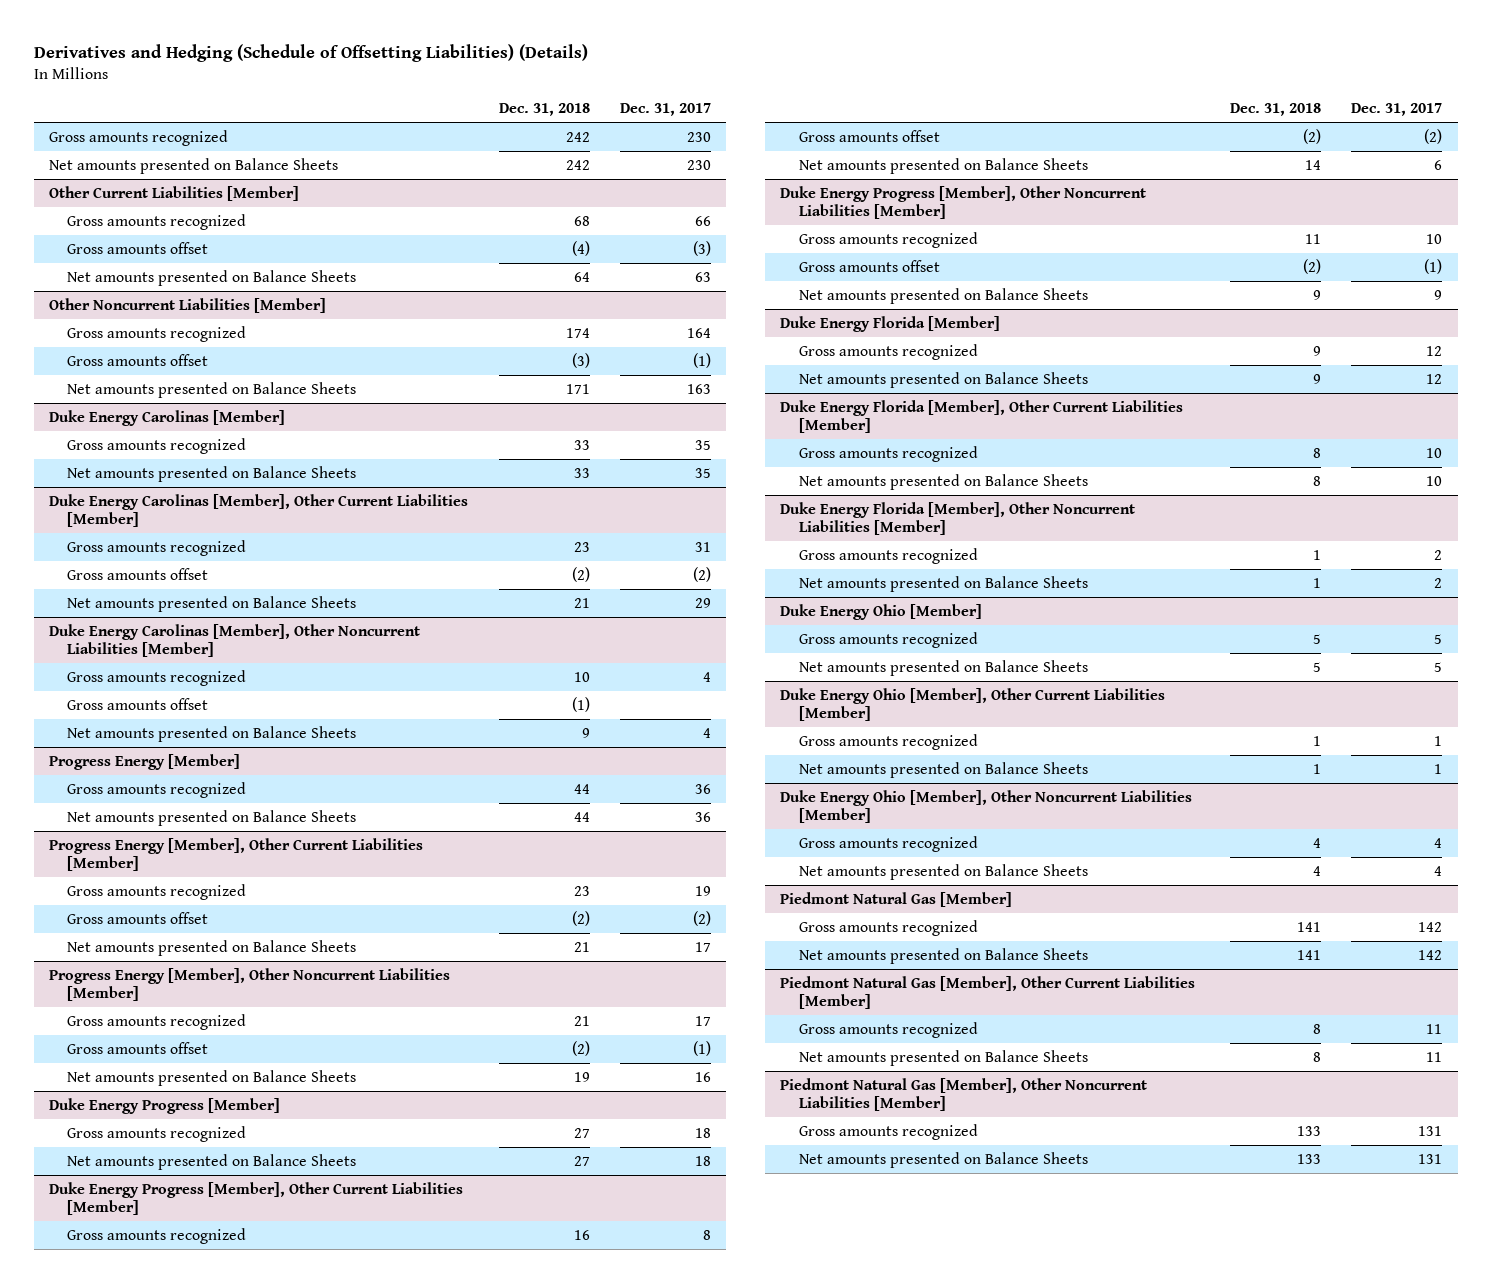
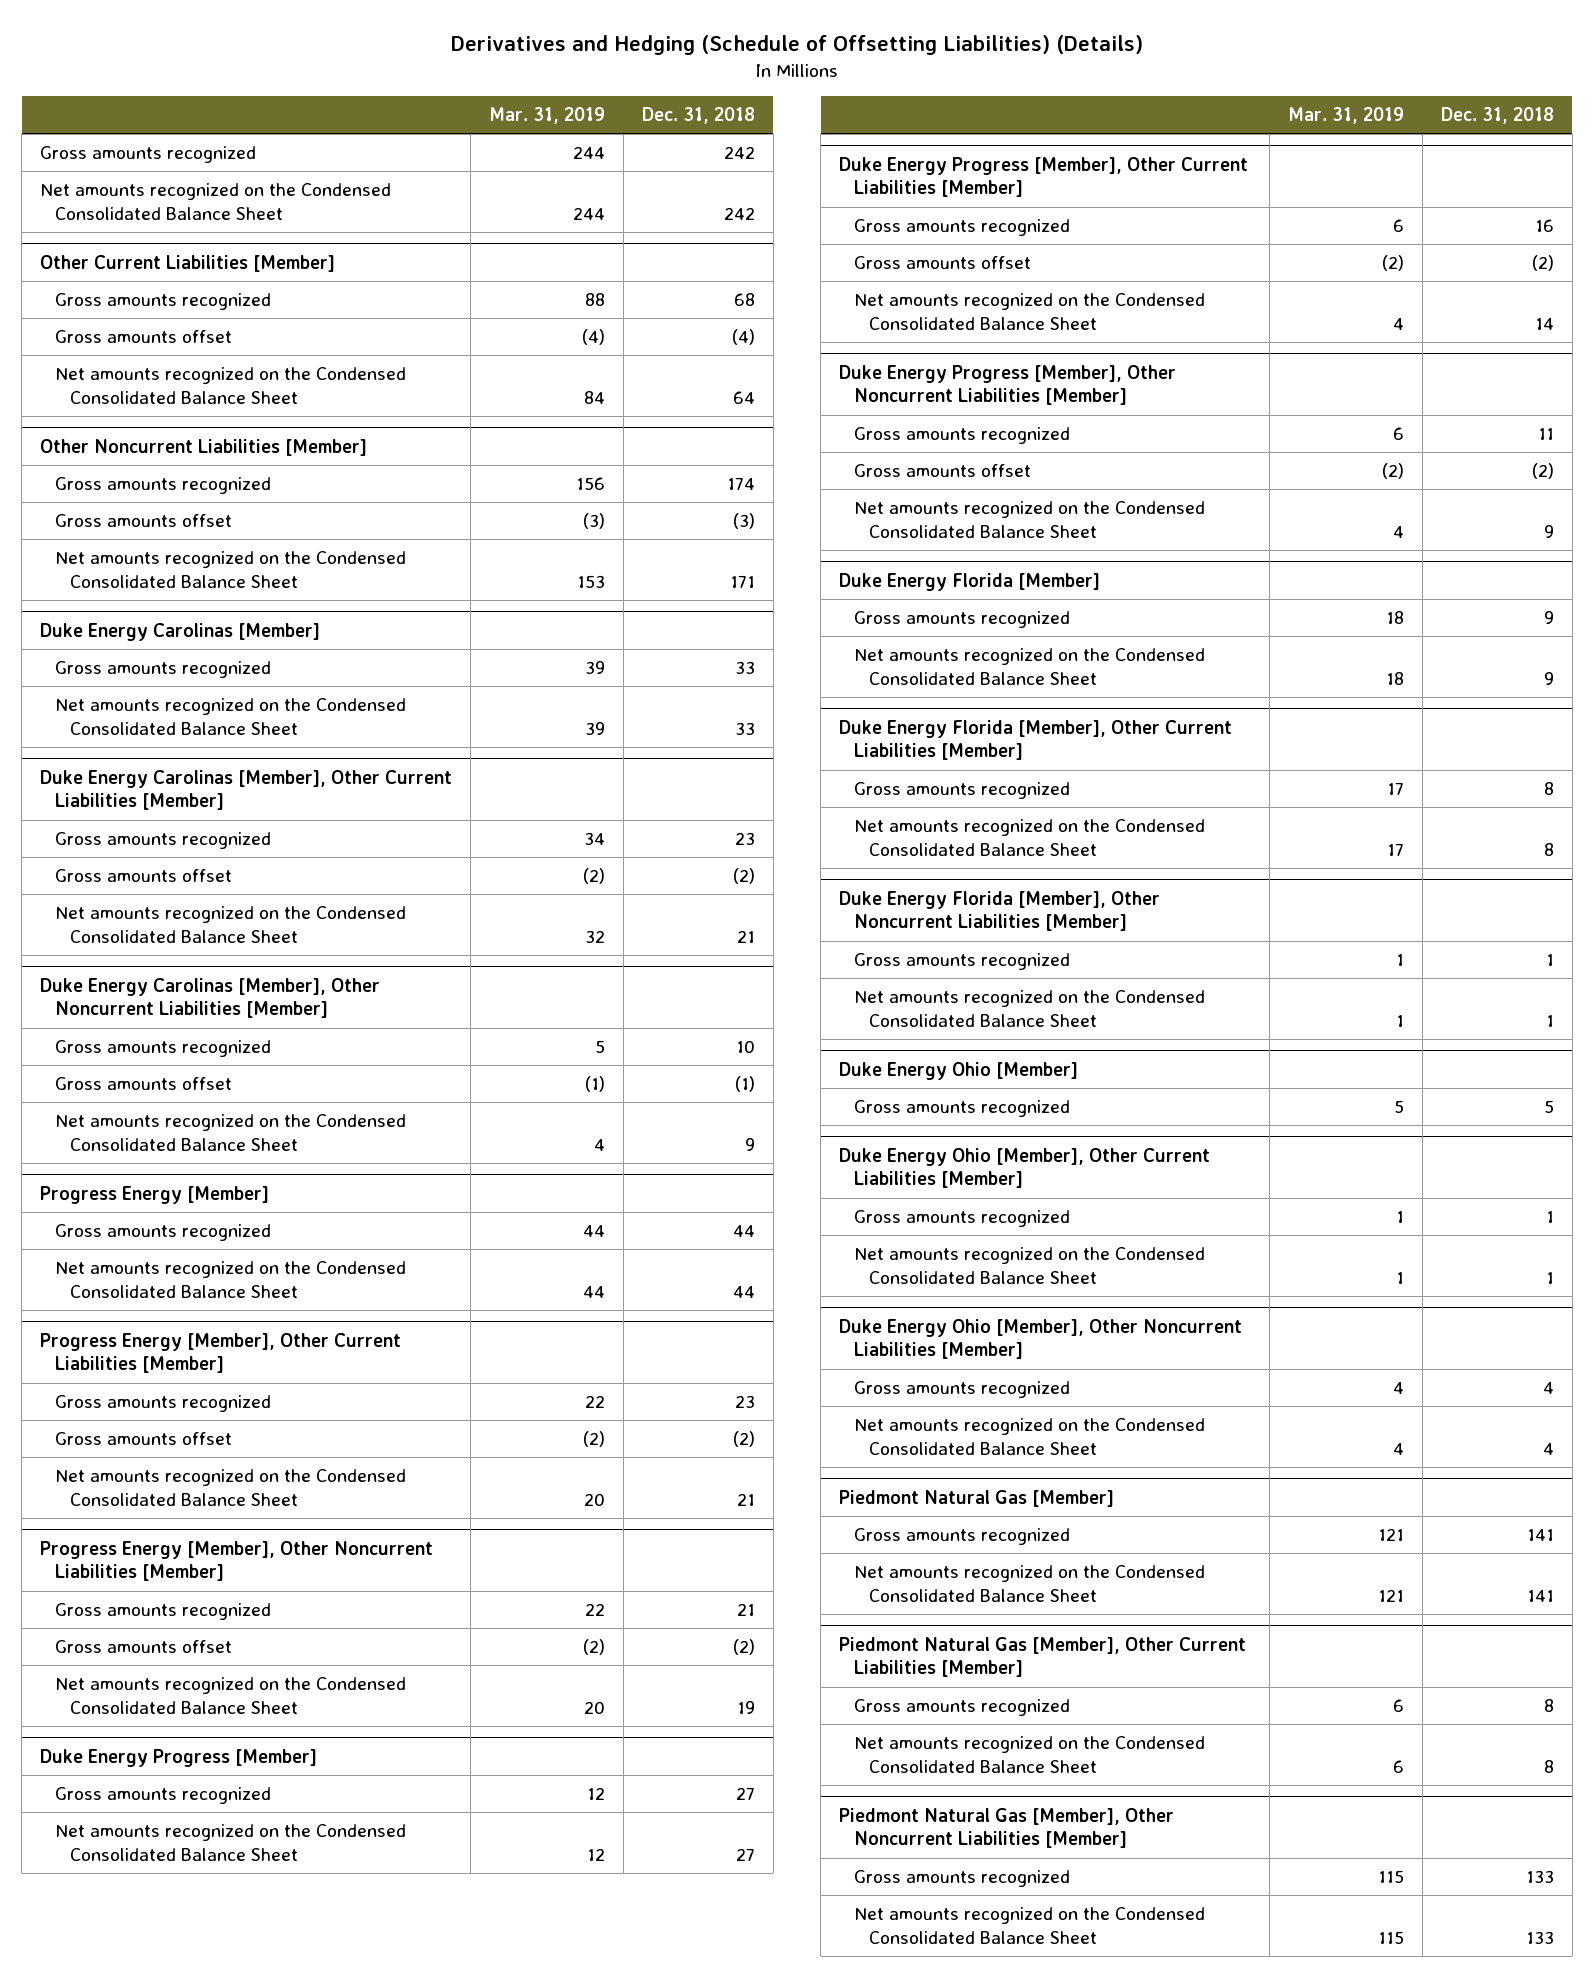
[619,103,711,117] Dec. 31, 2017 -> none
none -> [488,107,605,125] Mar. 31, 2019
[49,157,339,174] Net amounts presented on Balance Sheets -> [40,183,392,220] Net amounts recognized on the Condensed Consolidated Balance Sheet
[67,269,357,286] Net amounts presented on Balance Sheets -> [55,367,407,404] Net amounts recognized on the Condensed Consolidated Balance Sheet
[67,381,357,398] Net amounts presented on Balance Sheets -> [55,551,407,588] Net amounts recognized on the Condensed Consolidated Balance Sheet
[67,465,357,482] Net amounts presented on Balance Sheets -> [55,698,407,735] Net amounts recognized on the Condensed Consolidated Balance Sheet
[67,595,357,612] Net amounts presented on Balance Sheets -> [55,906,407,943] Net amounts recognized on the Condensed Consolidated Balance Sheet
[67,725,357,742] Net amounts presented on Balance Sheets -> [55,1114,407,1151] Net amounts recognized on the Condensed Consolidated Balance Sheet
[67,809,357,826] Net amounts presented on Balance Sheets -> [55,1261,407,1298] Net amounts recognized on the Condensed Consolidated Balance Sheet
[67,939,357,956] Net amounts presented on Balance Sheets -> [55,1469,407,1506] Net amounts recognized on the Condensed Consolidated Balance Sheet
[67,1069,357,1086] Net amounts presented on Balance Sheets -> [55,1677,407,1714] Net amounts recognized on the Condensed Consolidated Balance Sheet
[67,1153,357,1170] Net amounts presented on Balance Sheets -> [55,1824,407,1861] Net amounts recognized on the Condensed Consolidated Balance Sheet
[798,157,1088,174] Net amounts presented on Balance Sheets -> [854,293,1206,330] Net amounts recognized on the Condensed Consolidated Balance Sheet
[798,287,1088,304] Net amounts presented on Balance Sheets -> [854,501,1206,538] Net amounts recognized on the Condensed Consolidated Balance Sheet
[798,371,1088,388] Net amounts presented on Balance Sheets -> [854,648,1206,685] Net amounts recognized on the Condensed Consolidated Balance Sheet
[798,473,1088,490] Net amounts presented on Balance Sheets -> [854,819,1206,856] Net amounts recognized on the Condensed Consolidated Balance Sheet
[798,575,1088,592] Net amounts presented on Balance Sheets -> [854,990,1206,1027] Net amounts recognized on the Condensed Consolidated Balance Sheet
[798,659,1088,676] Net amounts presented on Balance Sheets -> none
[798,761,1088,778] Net amounts presented on Balance Sheets -> [854,1247,1206,1284] Net amounts recognized on the Condensed Consolidated Balance Sheet
[798,863,1088,880] Net amounts presented on Balance Sheets -> [854,1418,1206,1455] Net amounts recognized on the Condensed Consolidated Balance Sheet
[798,947,1088,964] Net amounts presented on Balance Sheets -> [854,1565,1206,1602] Net amounts recognized on the Condensed Consolidated Balance Sheet
[798,1049,1088,1066] Net amounts presented on Balance Sheets -> [854,1736,1206,1773] Net amounts recognized on the Condensed Consolidated Balance Sheet
[798,1151,1088,1168] Net amounts presented on Balance Sheets -> [854,1907,1206,1944] Net amounts recognized on the Condensed Consolidated Balance Sheet

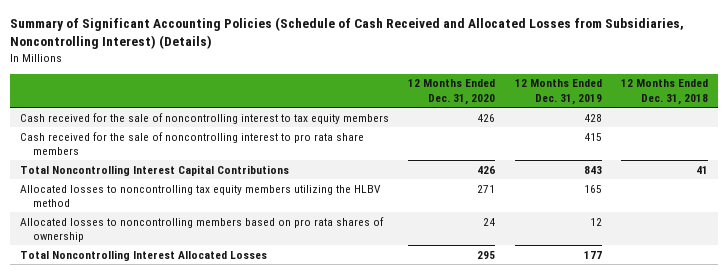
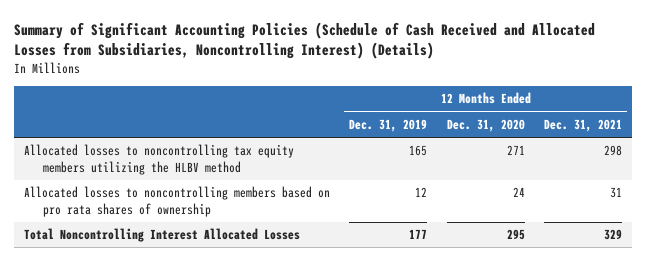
[621,79,709,105] 12 Months Ended Dec. 31, 2018 -> none
none -> [543,118,622,132] Dec. 31, 2021
[19,112,389,124] Cash received for the sale of noncontrolling interest to tax equity members -> none
[19,131,364,156] Cash received for the sale of noncontrolling interest to pro rata share members -> none
[19,164,289,176] Total Noncontrolling Interest Capital Contributions -> none

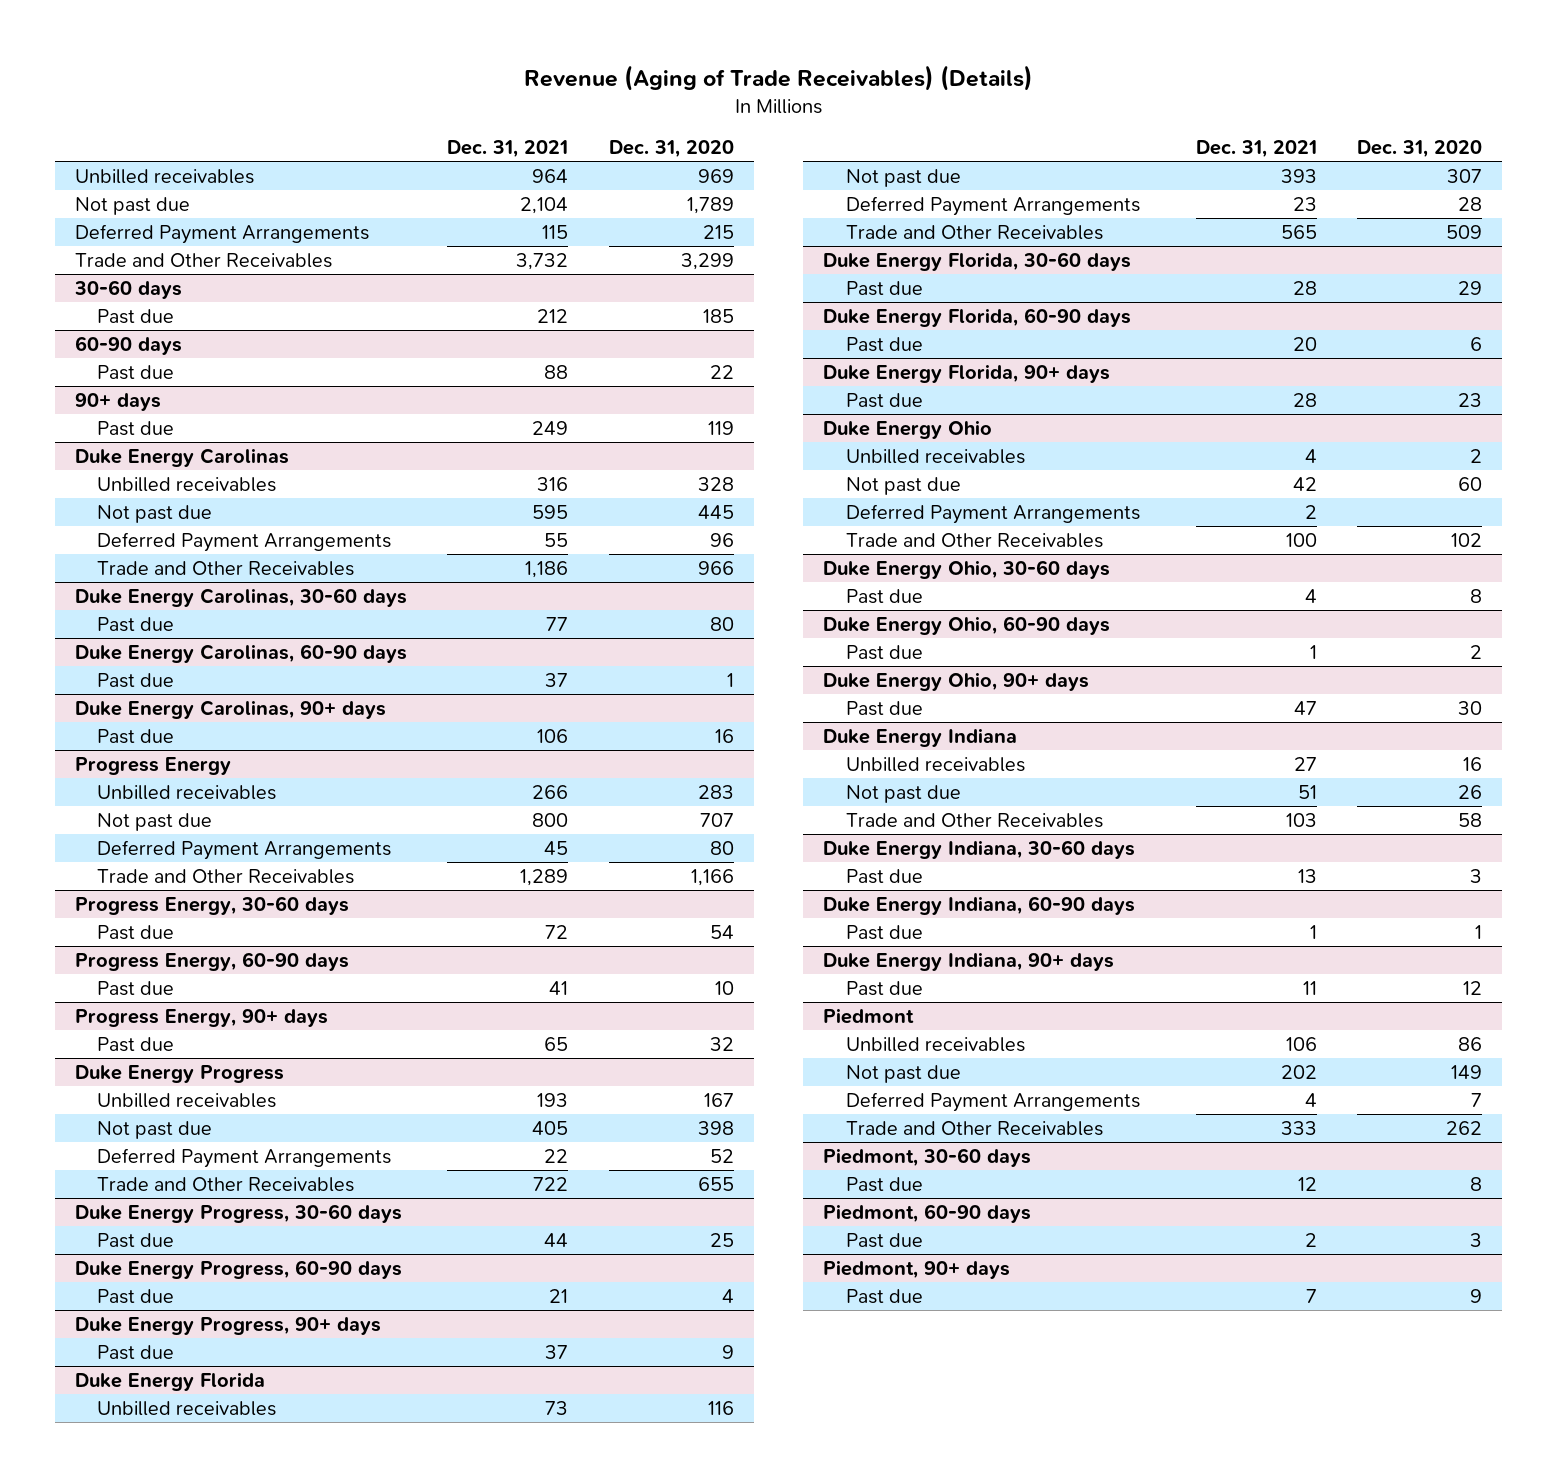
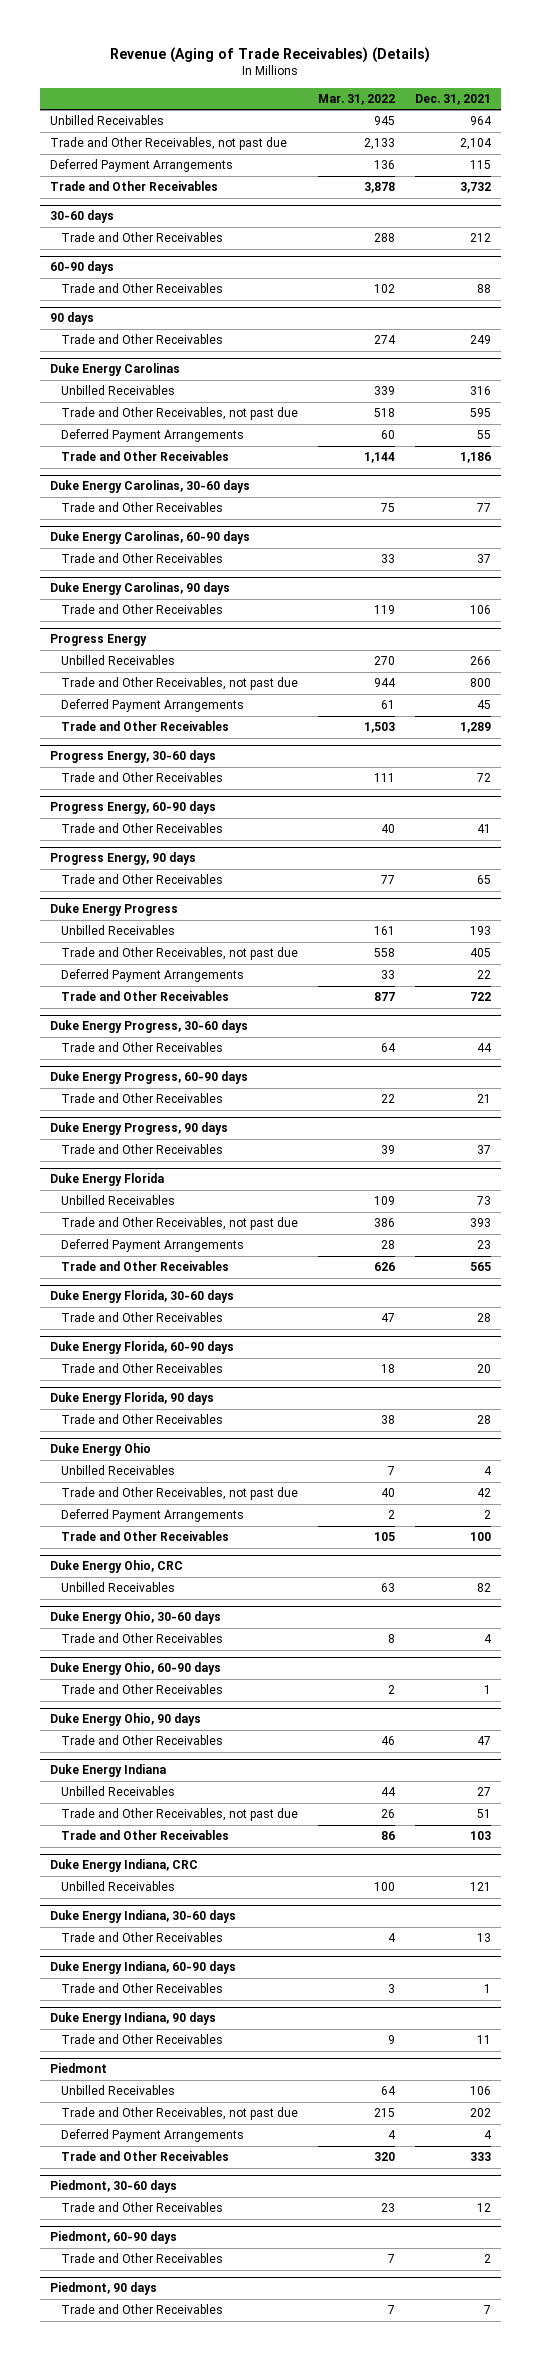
[608,139,734,158] Dec. 31, 2020 -> none
none -> [317,93,395,105] Mar. 31, 2022
[75,168,255,184] Unbilled receivables -> [49,115,164,126] Unbilled Receivables
[75,196,191,215] Not past due -> [49,137,287,151] Trade and Other Receivables, not past due
[97,308,175,324] Past due -> [60,232,223,243] Trade and Other Receivables
[97,364,175,380] Past due -> [60,283,223,294] Trade and Other Receivables
[75,392,162,411] 90+ days -> [49,312,94,326] 90 days
[97,420,175,436] Past due -> [60,334,223,345] Trade and Other Receivables
[97,476,277,492] Unbilled receivables -> [60,385,175,396] Unbilled Receivables
[97,504,213,523] Not past due -> [60,407,298,421] Trade and Other Receivables, not past due
[97,616,175,632] Past due -> [60,502,223,513] Trade and Other Receivables
[97,672,175,688] Past due -> [60,553,223,564] Trade and Other Receivables
[75,699,387,719] Duke Energy Carolinas, 90+ days -> [49,582,230,596] Duke Energy Carolinas, 90 days
[97,728,175,744] Past due -> [60,604,223,615] Trade and Other Receivables
[97,784,277,800] Unbilled receivables -> [60,655,175,666] Unbilled Receivables
[97,812,213,831] Not past due -> [60,677,298,691] Trade and Other Receivables, not past due
[97,924,175,940] Past due -> [60,772,223,783] Trade and Other Receivables
[97,980,175,996] Past due -> [60,823,223,834] Trade and Other Receivables
[75,1008,329,1027] Progress Energy, 90+ days -> [49,852,196,866] Progress Energy, 90 days
[97,1036,175,1052] Past due -> [60,874,223,885] Trade and Other Receivables
[97,1092,277,1108] Unbilled receivables -> [60,925,175,936] Unbilled Receivables
[97,1120,213,1139] Not past due -> [60,947,298,961] Trade and Other Receivables, not past due
[97,1232,175,1248] Past due -> [60,1042,223,1053] Trade and Other Receivables
[97,1288,175,1304] Past due -> [60,1093,223,1104] Trade and Other Receivables
[75,1316,382,1335] Duke Energy Progress, 90+ days -> [49,1122,228,1136] Duke Energy Progress, 90 days
[97,1344,175,1360] Past due -> [60,1144,223,1155] Trade and Other Receivables
[97,1400,277,1416] Unbilled receivables -> [60,1195,175,1206] Unbilled Receivables
[845,168,961,187] Not past due -> [60,1217,298,1231] Trade and Other Receivables, not past due
[845,280,923,296] Past due -> [60,1312,223,1323] Trade and Other Receivables
[845,336,923,352] Past due -> [60,1363,223,1374] Trade and Other Receivables
[823,363,1111,383] Duke Energy Florida, 90+ days -> [49,1392,214,1406] Duke Energy Florida, 90 days
[845,392,923,408] Past due -> [60,1414,223,1425] Trade and Other Receivables
[845,448,1025,464] Unbilled receivables -> [60,1465,175,1476] Unbilled Receivables
[845,476,961,495] Not past due -> [60,1487,298,1501] Trade and Other Receivables, not past due
none -> [49,1560,183,1574] Duke Energy Ohio, CRC
none -> [60,1582,175,1593] Unbilled Receivables
[845,588,923,604] Past due -> [60,1633,223,1644] Trade and Other Receivables
[845,644,923,660] Past due -> [60,1684,223,1695] Trade and Other Receivables
[823,671,1090,691] Duke Energy Ohio, 90+ days -> [49,1713,201,1727] Duke Energy Ohio, 90 days
[845,700,923,716] Past due -> [60,1735,223,1746] Trade and Other Receivables
[845,756,1025,772] Unbilled receivables -> [60,1786,175,1797] Unbilled Receivables
[845,784,961,803] Not past due -> [60,1808,298,1822] Trade and Other Receivables, not past due
none -> [49,1859,198,1873] Duke Energy Indiana, CRC
none -> [60,1881,175,1892] Unbilled Receivables
[845,868,923,884] Past due -> [60,1932,223,1943] Trade and Other Receivables
[845,924,923,940] Past due -> [60,1983,223,1994] Trade and Other Receivables
[823,951,1115,971] Duke Energy Indiana, 90+ days -> [49,2012,216,2026] Duke Energy Indiana, 90 days
[845,980,923,996] Past due -> [60,2034,223,2045] Trade and Other Receivables
[845,1036,1025,1052] Unbilled receivables -> [60,2085,175,2096] Unbilled Receivables
[845,1064,961,1083] Not past due -> [60,2107,298,2121] Trade and Other Receivables, not past due
[845,1176,923,1192] Past due -> [60,2202,223,2213] Trade and Other Receivables
[845,1232,923,1248] Past due -> [60,2253,223,2264] Trade and Other Receivables
[823,1259,1011,1279] Piedmont, 90+ days -> [49,2282,157,2296] Piedmont, 90 days
[845,1288,923,1304] Past due -> [60,2304,223,2315] Trade and Other Receivables

